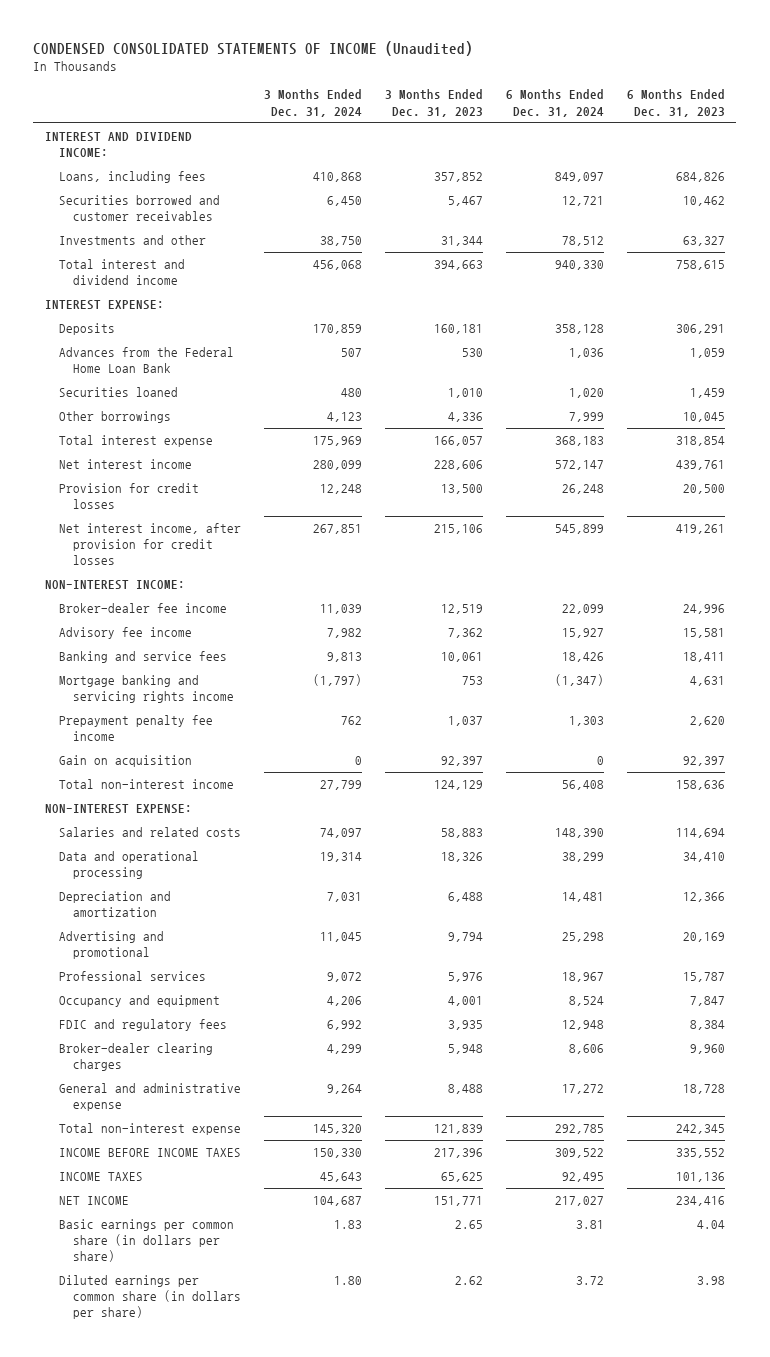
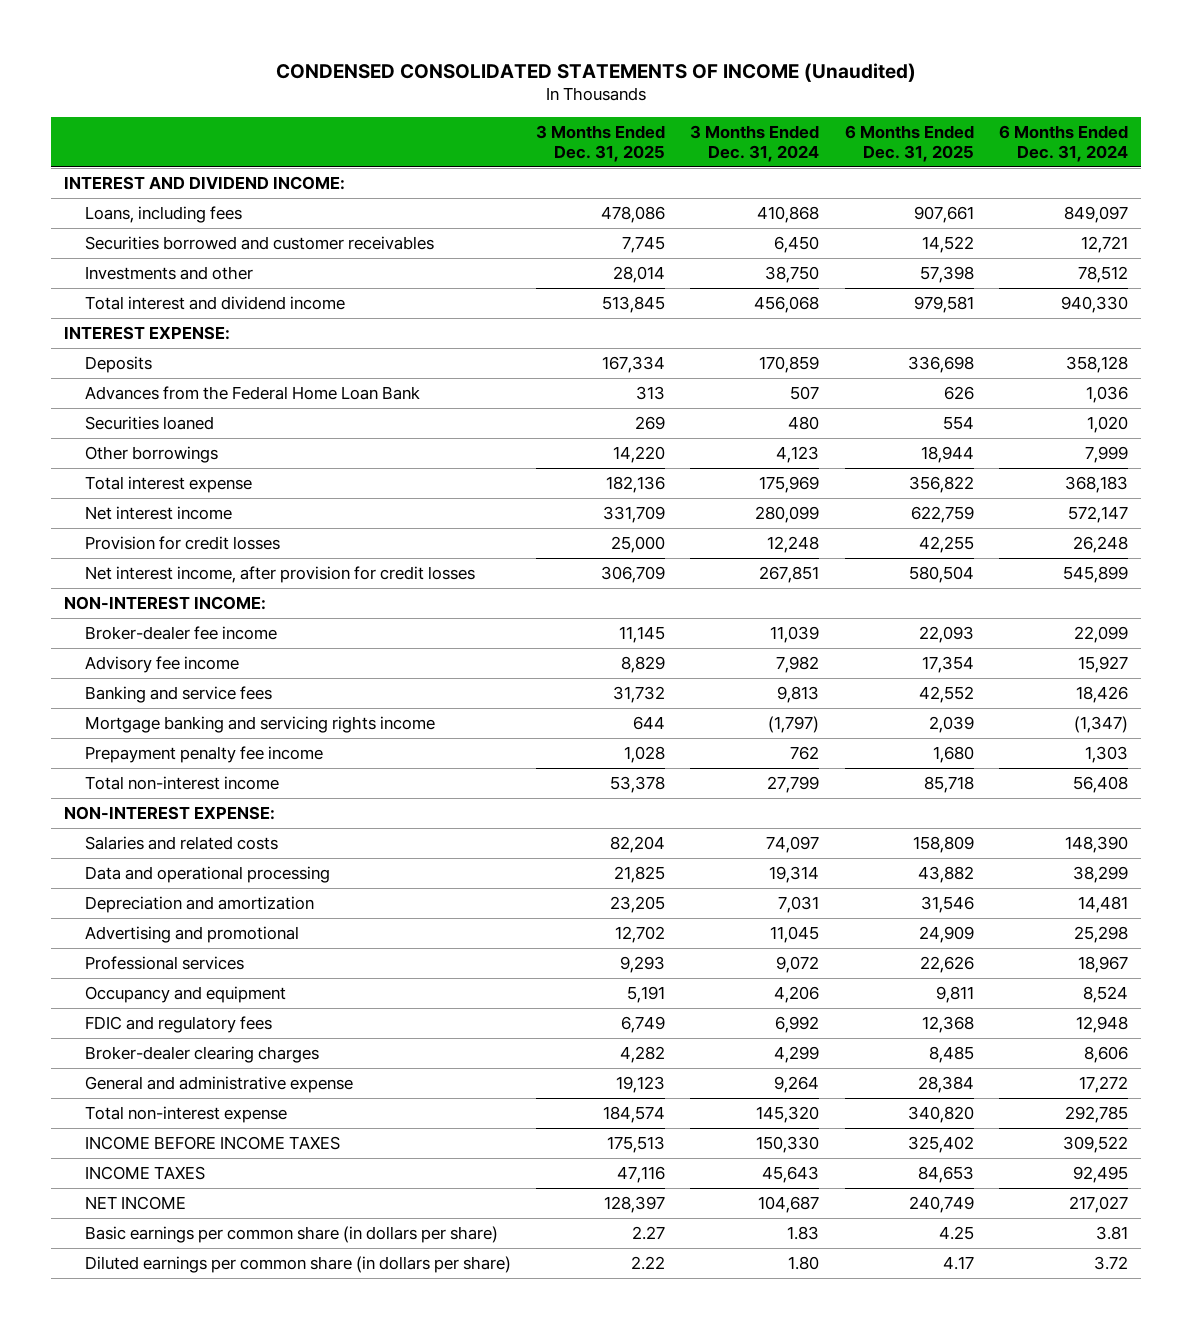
[384,89,483,117] 3 Months Ended Dec. 31, 2023 -> none
[626,89,725,117] 6 Months Ended Dec. 31, 2023 -> none
none -> [536,125,666,162] 3 Months Ended Dec. 31, 2025
none -> [844,125,974,162] 6 Months Ended Dec. 31, 2025
[58,755,192,768] Gain on acquisition -> none

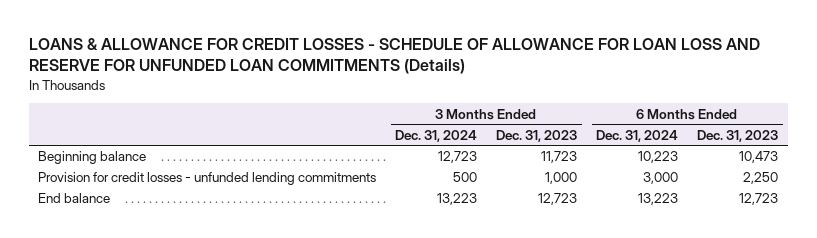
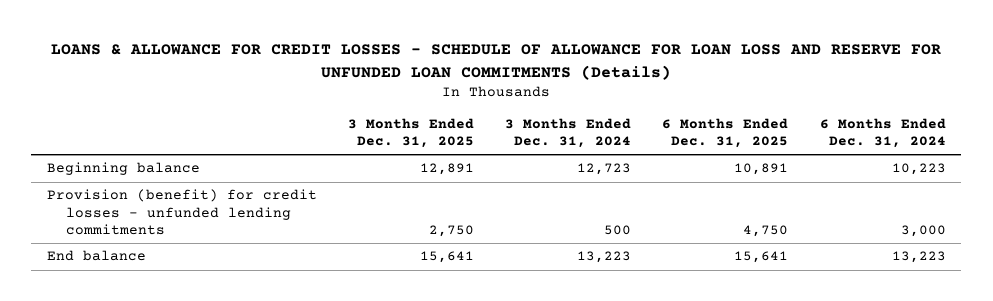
[496,129,578,142] Dec. 31, 2023 -> none
[697,129,779,142] Dec. 31, 2023 -> none
none -> [348,118,475,149] 3 Months Ended Dec. 31, 2025
none -> [662,118,789,149] 6 Months Ended Dec. 31, 2025
[38,172,377,186] Provision for credit losses - unfunded lending commitments -> [47,189,318,235] Provision (benefit) for credit losses - unfunded lending commitments

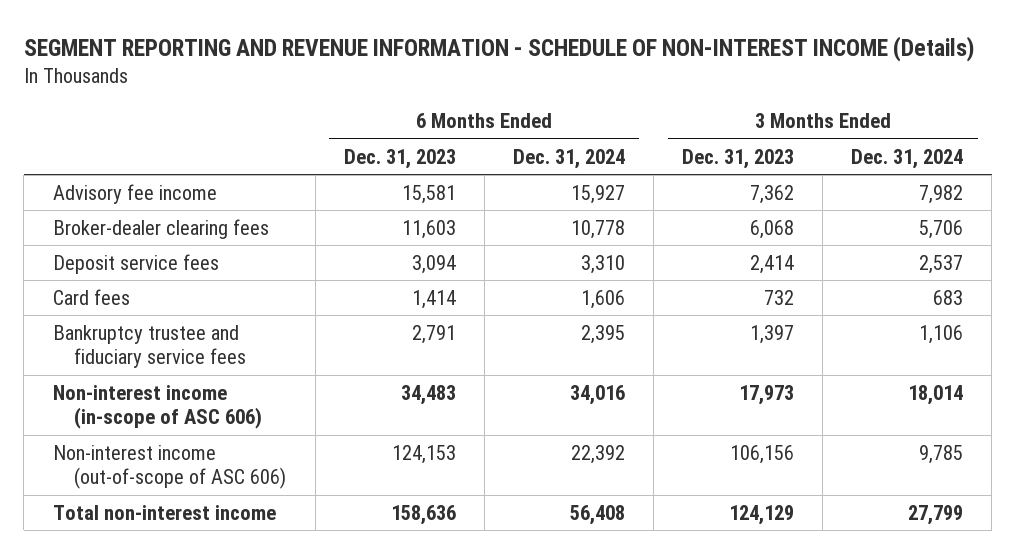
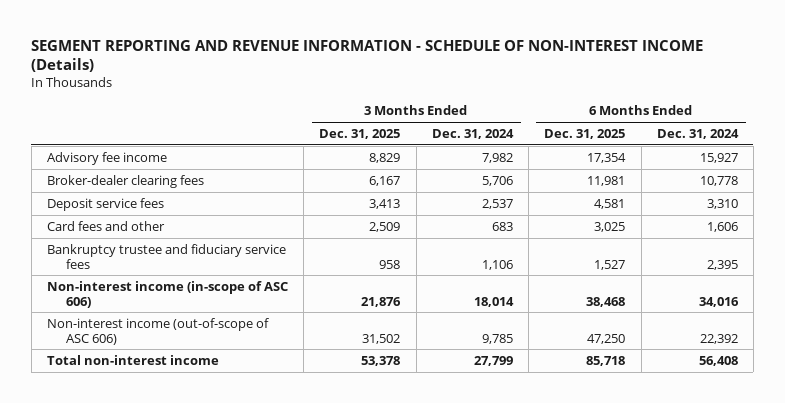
[343,148,456,169] Dec. 31, 2023 -> none
[682,148,795,169] Dec. 31, 2023 -> none
none -> [319,128,401,139] Dec. 31, 2025
none -> [544,128,626,139] Dec. 31, 2025
[52,288,130,305] Card fees -> [47,220,166,231] Card fees and other

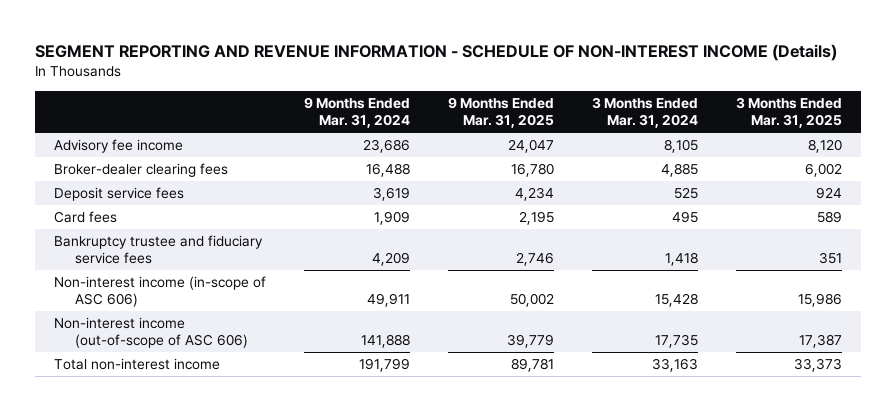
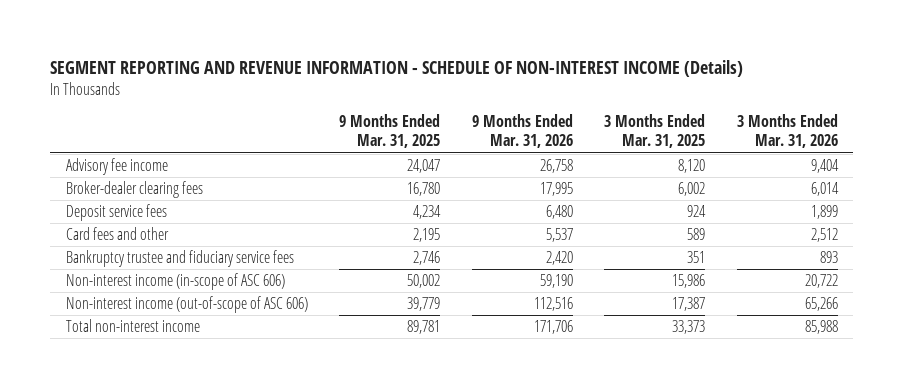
[304,96,411,128] 9 Months Ended Mar. 31, 2024 -> none
[592,96,699,128] 3 Months Ended Mar. 31, 2024 -> none
none -> [471,114,573,149] 9 Months Ended Mar. 31, 2026
none -> [736,114,838,149] 3 Months Ended Mar. 31, 2026
[54,211,118,224] Card fees -> [66,226,170,240] Card fees and other

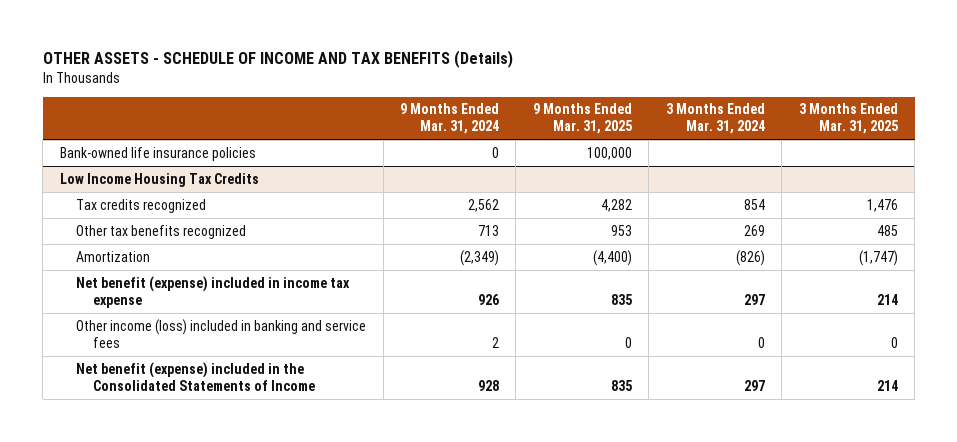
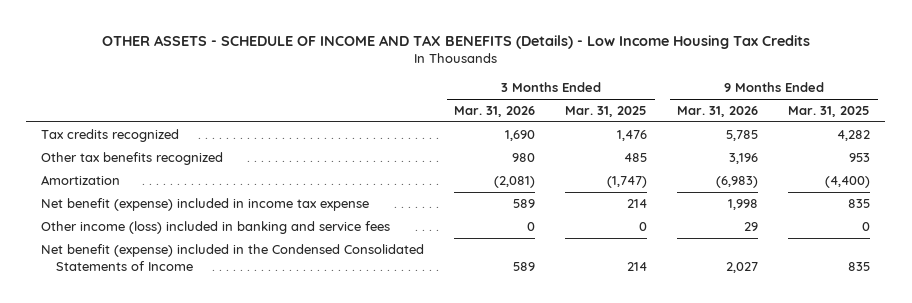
[42,50,513,69] OTHER ASSETS - SCHEDULE OF INCOME AND TAX BENEFITS (Details) -> [101,35,810,50] OTHER ASSETS - SCHEDULE OF INCOME AND TAX BENEFITS (Details) - Low Income Housing Tax Credits
[400,103,500,135] 9 Months Ended Mar. 31, 2024 -> none
[665,103,765,135] 3 Months Ended Mar. 31, 2024 -> none
none -> [454,106,536,118] Mar. 31, 2026
none -> [677,106,759,118] Mar. 31, 2026
[59,146,256,161] Bank-owned life insurance policies -> none
[59,172,259,187] Low Income Housing Tax Credits -> none
[76,361,315,391] Net benefit (expense) included in the Consolidated Statements of Income -> [41,243,425,271] Net benefit (expense) included in the Condensed Consolidated Statements of Income

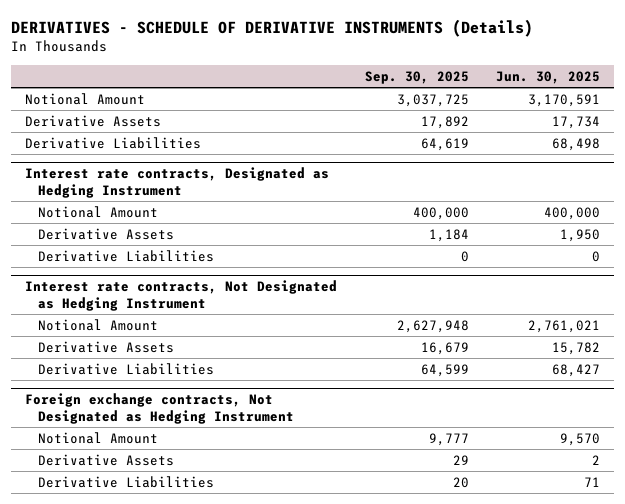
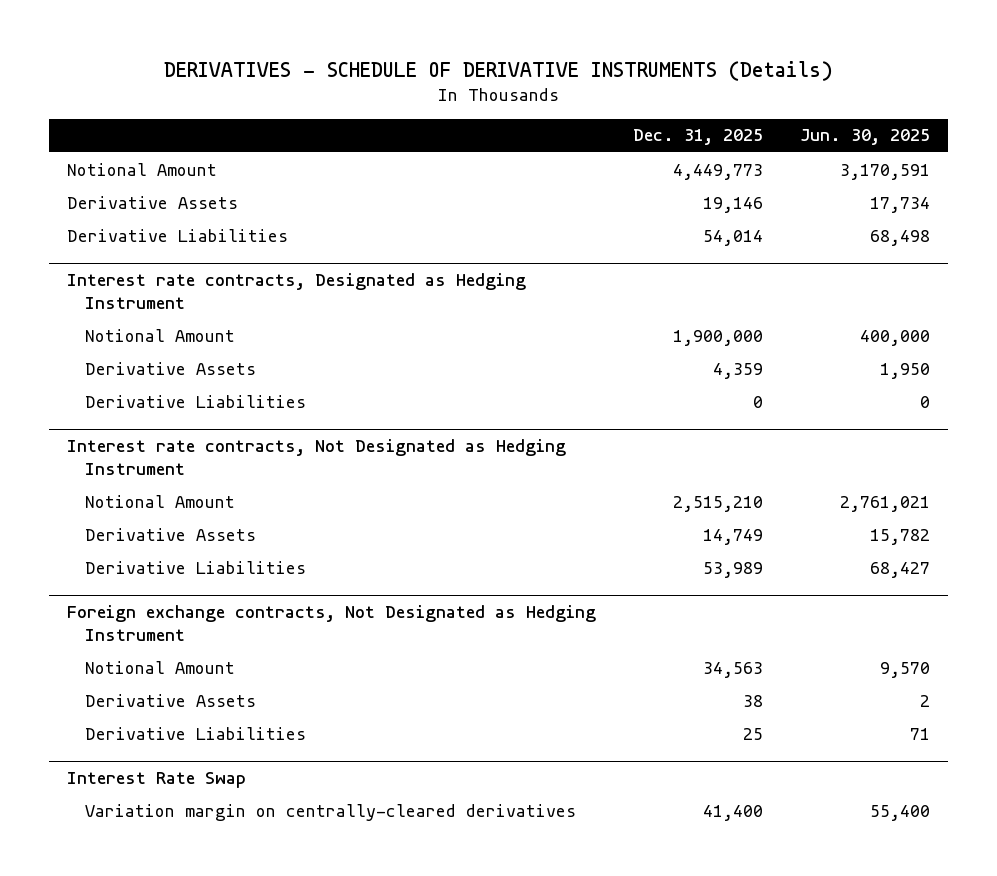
[364,71,469,85] Sep. 30, 2025 -> none
none -> [633,129,764,146] Dec. 31, 2025
none -> [67,771,247,788] Interest Rate Swap
none -> [84,803,576,821] Variation margin on centrally-cleared derivatives

